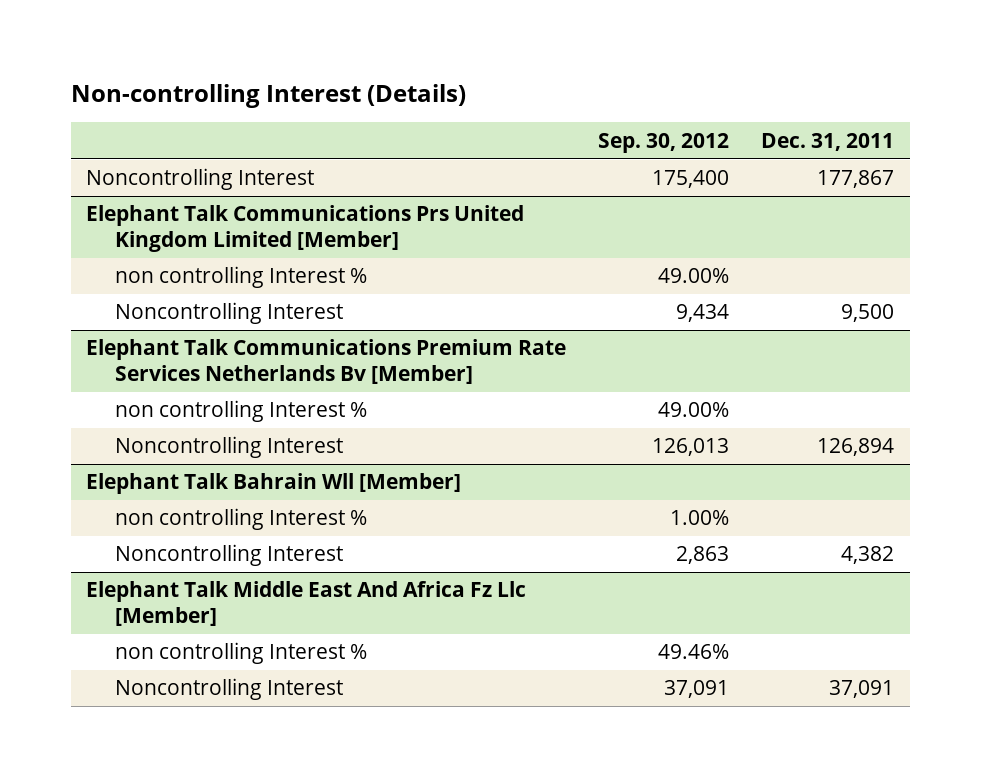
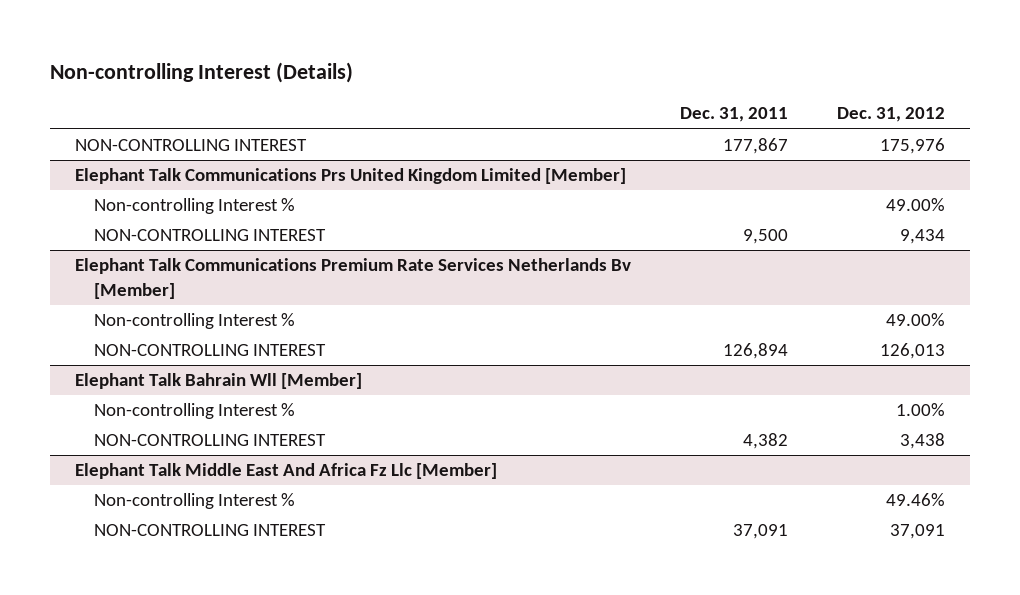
[598,132,730,153] Sep. 30, 2012 -> none
none -> [837,107,946,123] Dec. 31, 2012
[86,168,315,191] Noncontrolling Interest -> [74,139,307,152] NON-CONTROLLING INTEREST
[115,266,368,289] non controlling Interest % -> [93,198,295,215] Non-controlling Interest %
[115,302,344,325] Noncontrolling Interest -> [93,229,326,242] NON-CONTROLLING INTEREST
[115,400,368,423] non controlling Interest % -> [93,313,295,330] Non-controlling Interest %
[115,436,344,459] Noncontrolling Interest -> [93,344,326,357] NON-CONTROLLING INTEREST
[115,508,368,531] non controlling Interest % -> [93,403,295,420] Non-controlling Interest %
[115,544,344,567] Noncontrolling Interest -> [93,434,326,447] NON-CONTROLLING INTEREST
[115,642,368,665] non controlling Interest % -> [93,493,295,510] Non-controlling Interest %
[115,678,344,701] Noncontrolling Interest -> [93,524,326,537] NON-CONTROLLING INTEREST

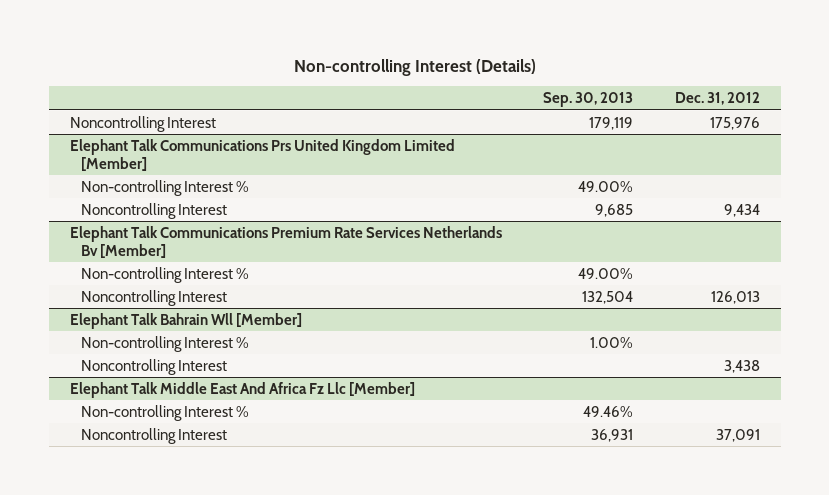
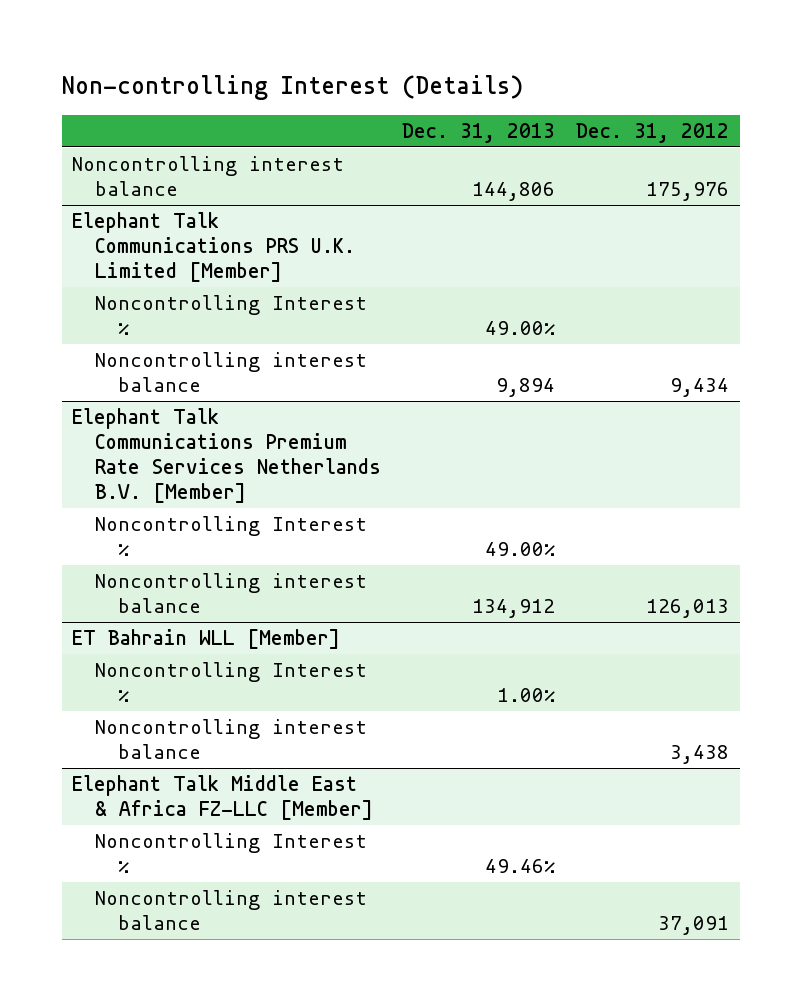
[543,92,634,108] Sep. 30, 2013 -> none
none -> [402,122,556,143] Dec. 31, 2013
[69,312,302,329] Elephant Talk Bahrain Wll [Member] -> none
[80,335,249,352] Non-controlling Interest % -> none
[80,358,227,375] Noncontrolling Interest -> none
[69,115,216,132] Noncontrolling Interest -> [72,156,345,197] Noncontrolling interest balance
[69,138,455,171] Elephant Talk Communications Prs United Kingdom Limited [Member] -> [72,212,356,283] Elephant Talk Communications PRS U.K. Limited [Member]
[80,179,249,196] Non-controlling Interest % -> [95,295,368,336] Noncontrolling Interest %
[80,202,227,219] Noncontrolling Interest -> [95,352,368,393] Noncontrolling interest balance
[69,225,502,258] Elephant Talk Communications Premium Rate Services Netherlands Bv [Member] -> [72,408,382,504] Elephant Talk Communications Premium Rate Services Netherlands B.V. [Member]
[80,266,249,283] Non-controlling Interest % -> [95,516,368,557] Noncontrolling Interest %
[80,289,227,306] Noncontrolling Interest -> [95,573,368,614] Noncontrolling interest balance
none -> [72,629,341,650] ET Bahrain WLL [Member]
none -> [95,662,368,703] Noncontrolling Interest %
none -> [95,719,368,760] Noncontrolling interest balance
[69,381,415,398] Elephant Talk Middle East And Africa Fz Llc [Member] -> [72,775,374,821] Elephant Talk Middle East & Africa FZ-LLC [Member]
[80,404,249,421] Non-controlling Interest % -> [95,833,368,874] Noncontrolling Interest %
[80,427,227,444] Noncontrolling Interest -> [95,890,368,931] Noncontrolling interest balance

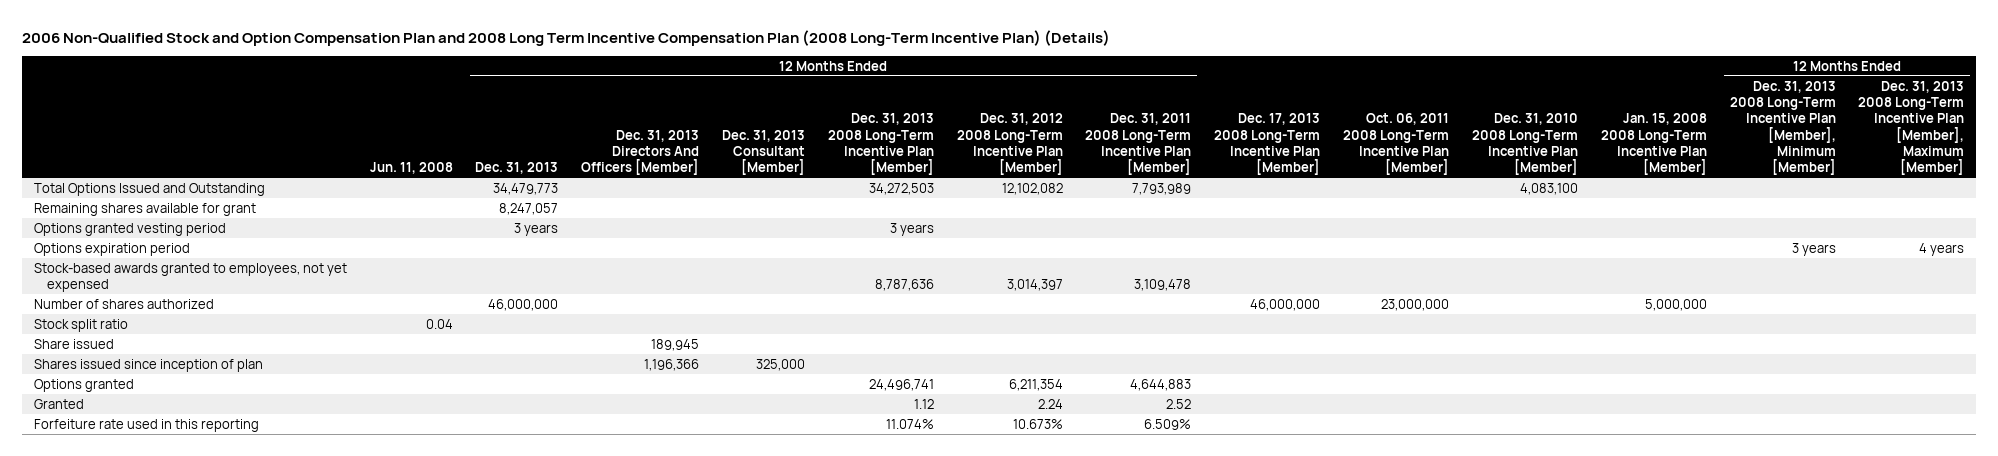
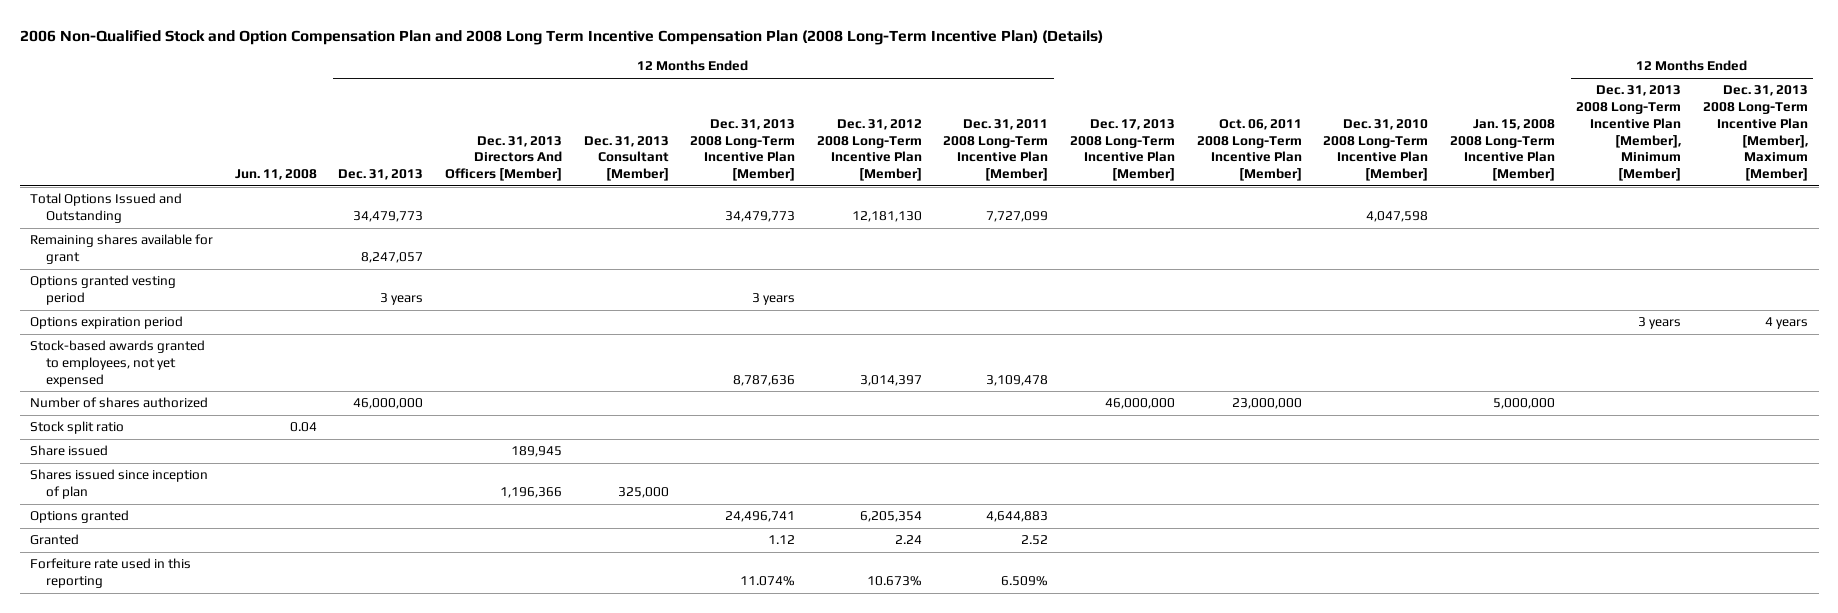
[868,182,934,195] 34,272,503 -> [725,211,796,223] 34,479,773
[1001,182,1063,195] 12,102,082 -> [851,211,922,223] 12,181,130
[1132,182,1192,195] 7,793,989 -> [986,211,1049,223] 7,727,099
[1519,182,1578,195] 4,083,100 -> [1366,211,1429,223] 4,047,598
[1008,378,1063,391] 6,211,354 -> [859,511,922,523] 6,205,354

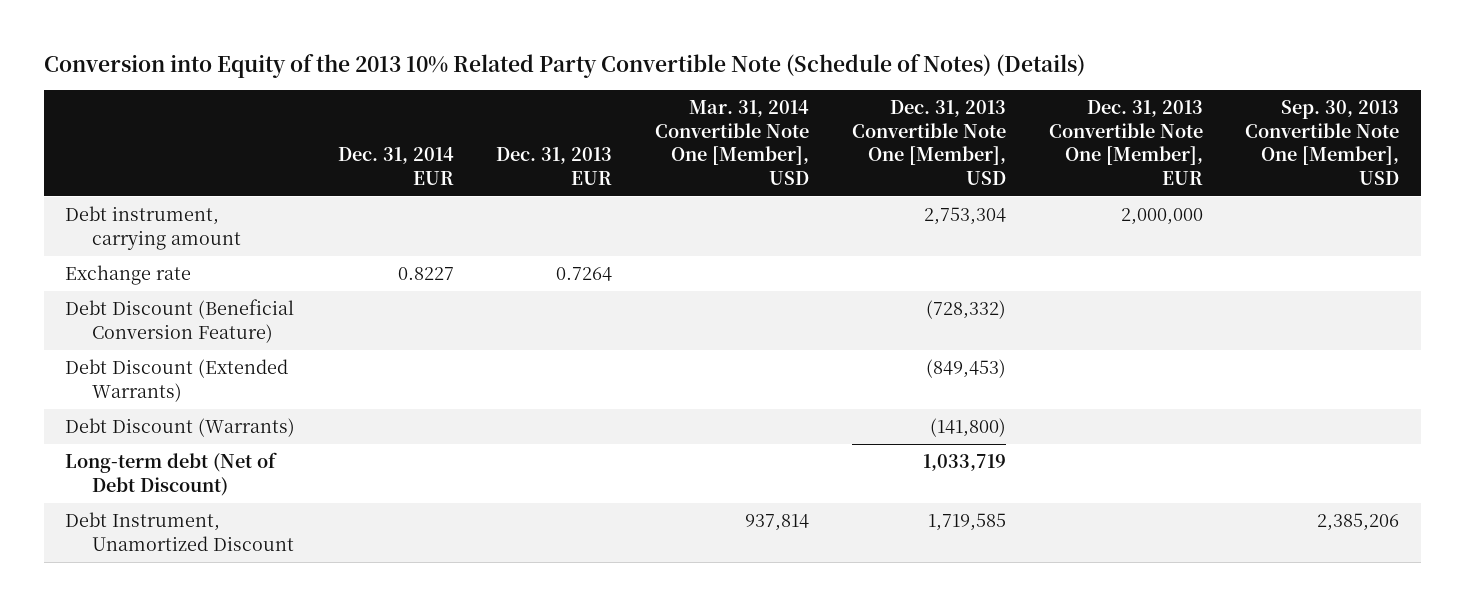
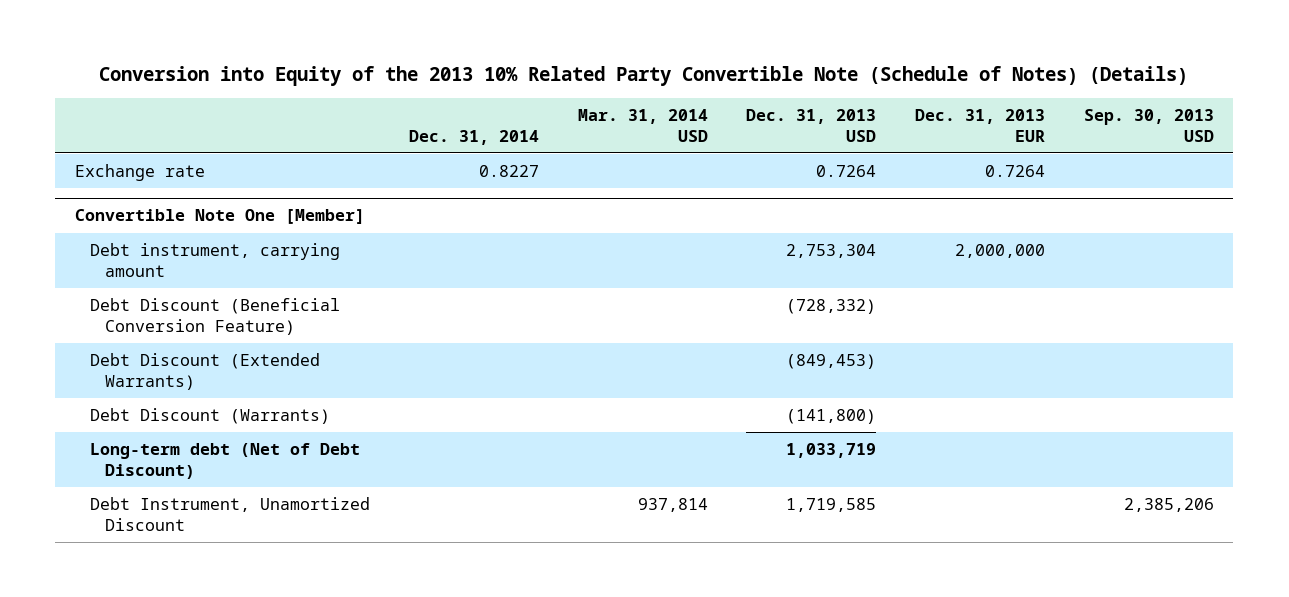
[337,147,454,185] Dec. 31, 2014 EUR -> none
[655,100,810,185] Mar. 31, 2014 Convertible Note One [Member], USD -> none
[851,100,1006,185] Dec. 31, 2013 Convertible Note One [Member], USD -> none
[1048,100,1203,185] Dec. 31, 2013 Convertible Note One [Member], EUR -> none
[1245,100,1400,185] Sep. 30, 2013 Convertible Note One [Member], USD -> none
none -> [408,129,539,145] Dec. 31, 2014
none -> [577,108,708,142] Mar. 31, 2014 USD
none -> [746,108,877,142] Dec. 31, 2013 USD
none -> [1083,108,1214,142] Sep. 30, 2013 USD
[64,206,242,250] Debt instrument, carrying amount -> none
[64,299,294,343] Debt Discount (Beneficial Conversion Feature) -> none
[64,359,288,402] Debt Discount (Extended Warrants) -> none
[64,418,295,438] Debt Discount (Warrants) -> none
[64,452,277,496] Long-term debt (Net of Debt Discount) -> none
[64,512,295,551] Debt Instrument, Unamortized Discount -> none
none -> [74,209,365,225] Convertible Note One [Member]
none -> [89,243,340,277] Debt instrument, carrying amount
none -> [89,298,340,335] Debt Discount (Beneficial Conversion Feature)
none -> [89,353,320,390] Debt Discount (Extended Warrants)
none -> [89,408,330,425] Debt Discount (Warrants)
none -> [89,443,360,479] Long-term debt (Net of Debt Discount)
none -> [89,497,370,531] Debt Instrument, Unamortized Discount

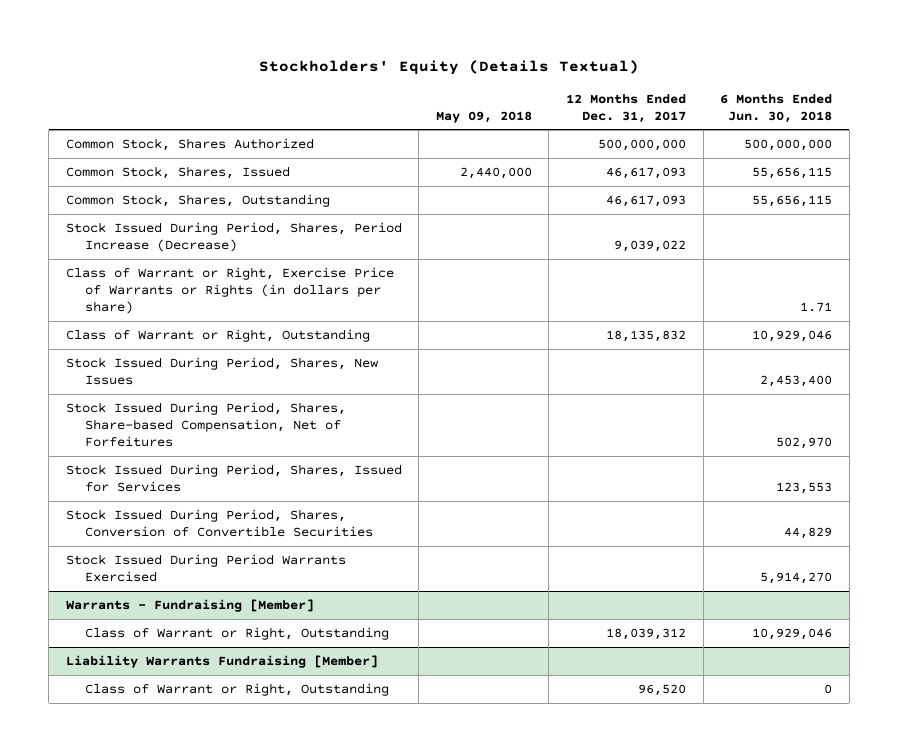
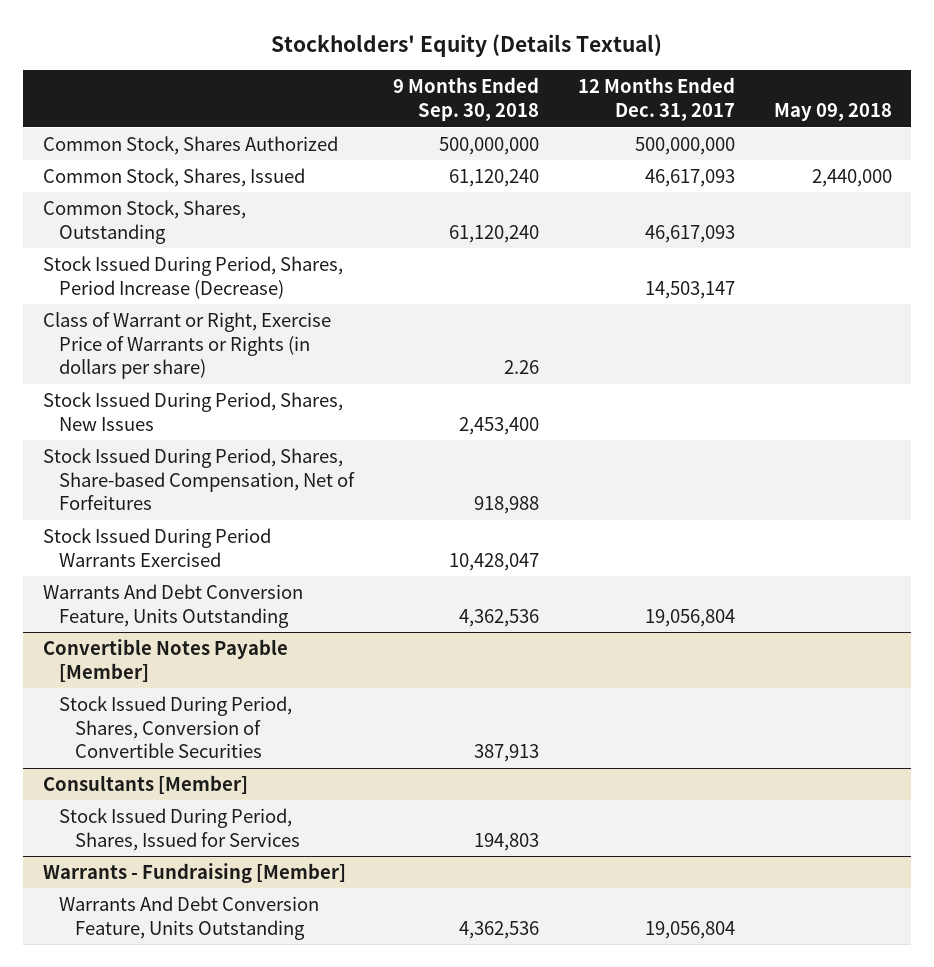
[720,93,833,123] 6 Months Ended Jun. 30, 2018 -> none
none -> [392,77,539,122] 9 Months Ended Sep. 30, 2018
[613,239,686,252] 9,039,022 -> [644,280,735,299] 14,503,147
[65,328,370,342] Class of Warrant or Right, Outstanding -> none
[65,463,402,492] Stock Issued During Period, Shares, Issued for Services -> none
[65,508,373,537] Stock Issued During Period, Shares, Conversion of Convertible Securities -> none
none -> [42,583,303,628] Warrants And Debt Conversion Feature, Units Outstanding
none -> [42,638,288,682] Convertible Notes Payable [Member]
none -> [58,695,292,759] Stock Issued During Period, Shares, Conversion of Convertible Securities
none -> [42,774,248,794] Consultants [Member]
none -> [58,807,300,851] Stock Issued During Period, Shares, Issued for Services
[84,626,389,640] Class of Warrant or Right, Outstanding -> none
[65,654,378,668] Liability Warrants Fundraising [Member] -> none
[84,682,389,696] Class of Warrant or Right, Outstanding -> none
none -> [58,895,319,940] Warrants And Debt Conversion Feature, Units Outstanding

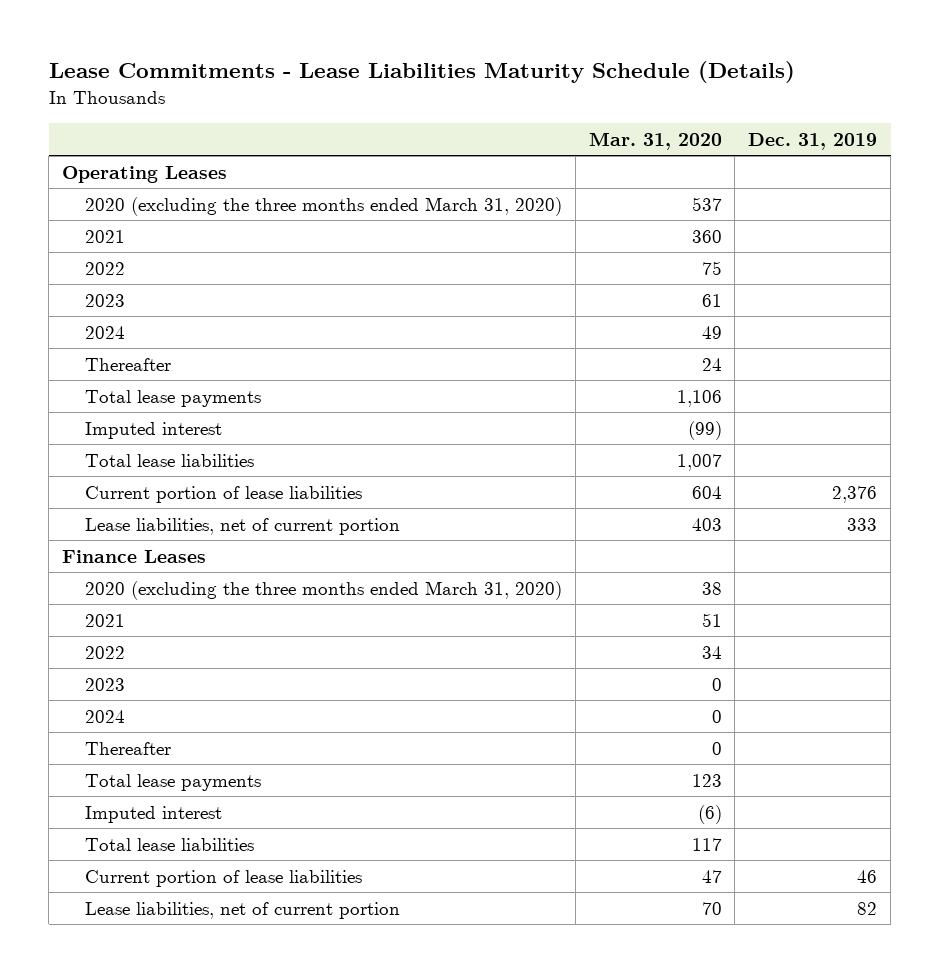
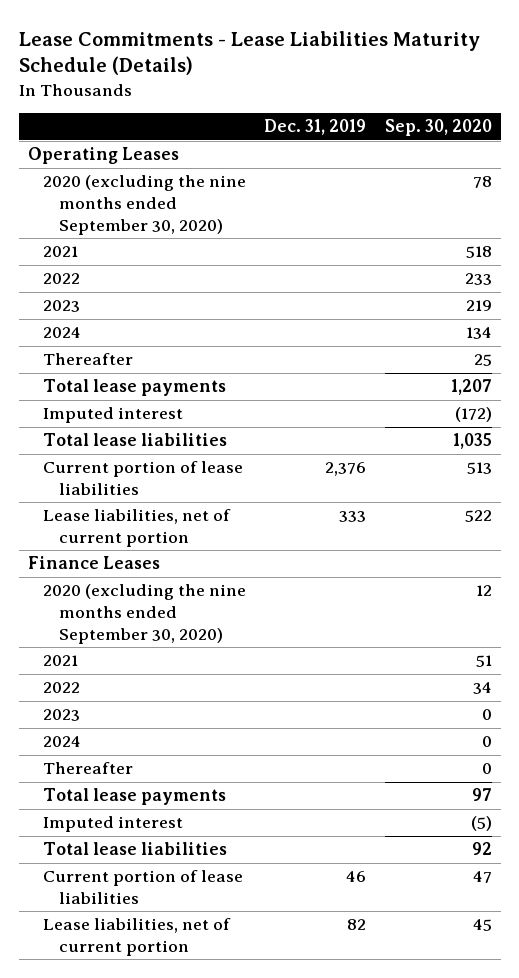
[588,132,722,151] Mar. 31, 2020 -> none
none -> [384,119,492,137] Sep. 30, 2020
[84,196,562,216] 2020 (excluding the three months ended March 31, 2020) -> [43,175,247,235] 2020 (excluding the nine months ended September 30, 2020)
[84,580,562,600] 2020 (excluding the three months ended March 31, 2020) -> [43,584,247,644] 2020 (excluding the nine months ended September 30, 2020)

